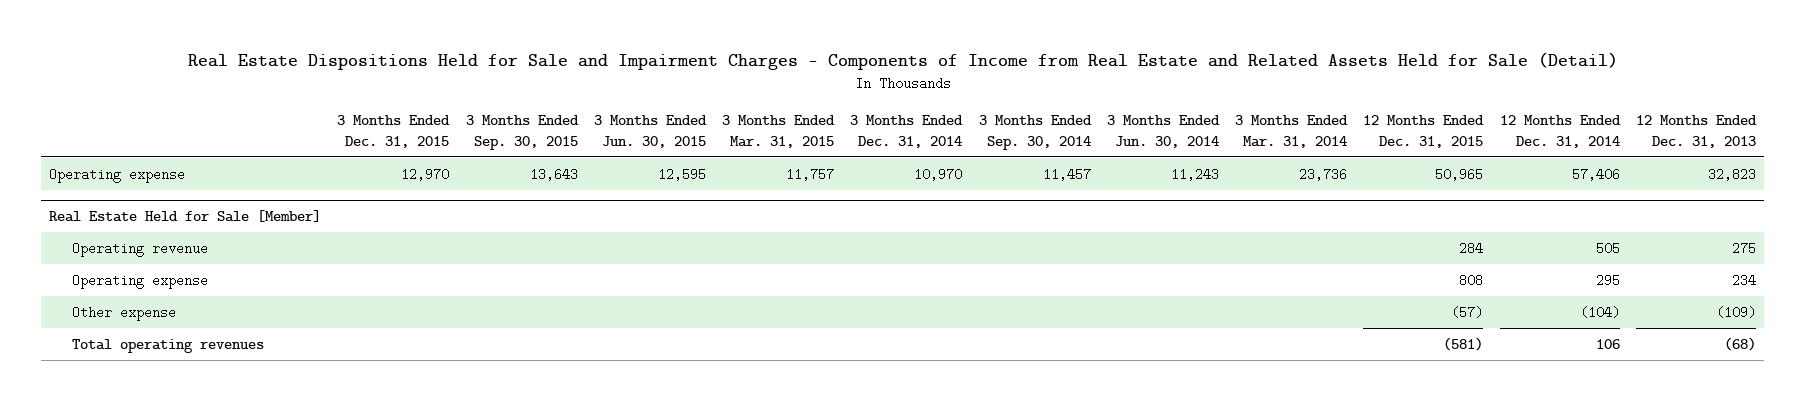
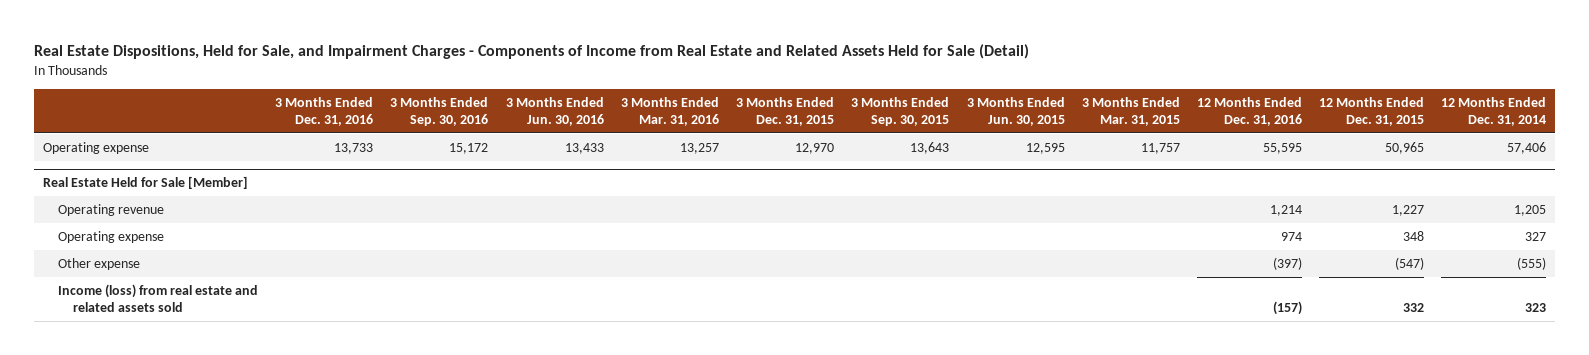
[187,52,1618,71] Real Estate Dispositions Held for Sale and Impairment Charges - Components of Income from Real Estate and Related Assets Held for Sale (Detail) -> [34,43,1030,59] Real Estate Dispositions, Held for Sale, and Impairment Charges - Components of Income from Real Estate and Related Assets Held for Sale (Detail)
[850,115,964,148] 3 Months Ended Dec. 31, 2014 -> none
[978,115,1092,150] 3 Months Ended Sep. 30, 2014 -> none
[1106,115,1220,148] 3 Months Ended Jun. 30, 2014 -> none
[1235,115,1349,148] 3 Months Ended Mar. 31, 2014 -> none
[1635,115,1757,148] 12 Months Ended Dec. 31, 2013 -> none
none -> [275,97,374,126] 3 Months Ended Dec. 31, 2016
none -> [390,97,489,126] 3 Months Ended Sep. 30, 2016
none -> [505,97,604,126] 3 Months Ended Jun. 30, 2016
none -> [620,97,719,126] 3 Months Ended Mar. 31, 2016
none -> [1197,97,1303,126] 12 Months Ended Dec. 31, 2016
[71,338,264,353] Total operating revenues -> none
[1459,241,1484,255] 284 -> [1392,205,1425,217] 1,227
[1595,241,1620,255] 505 -> [1514,205,1547,217] 1,205
[1459,273,1484,287] 808 -> [1403,231,1425,242] 348
[1595,273,1620,287] 295 -> [1525,232,1547,242] 327
[1451,305,1484,319] (57) -> [1395,257,1425,271] (547)
[1579,305,1620,319] (104) -> [1517,257,1547,271] (555)
none -> [57,284,258,312] Income (loss) from real estate and related assets sold

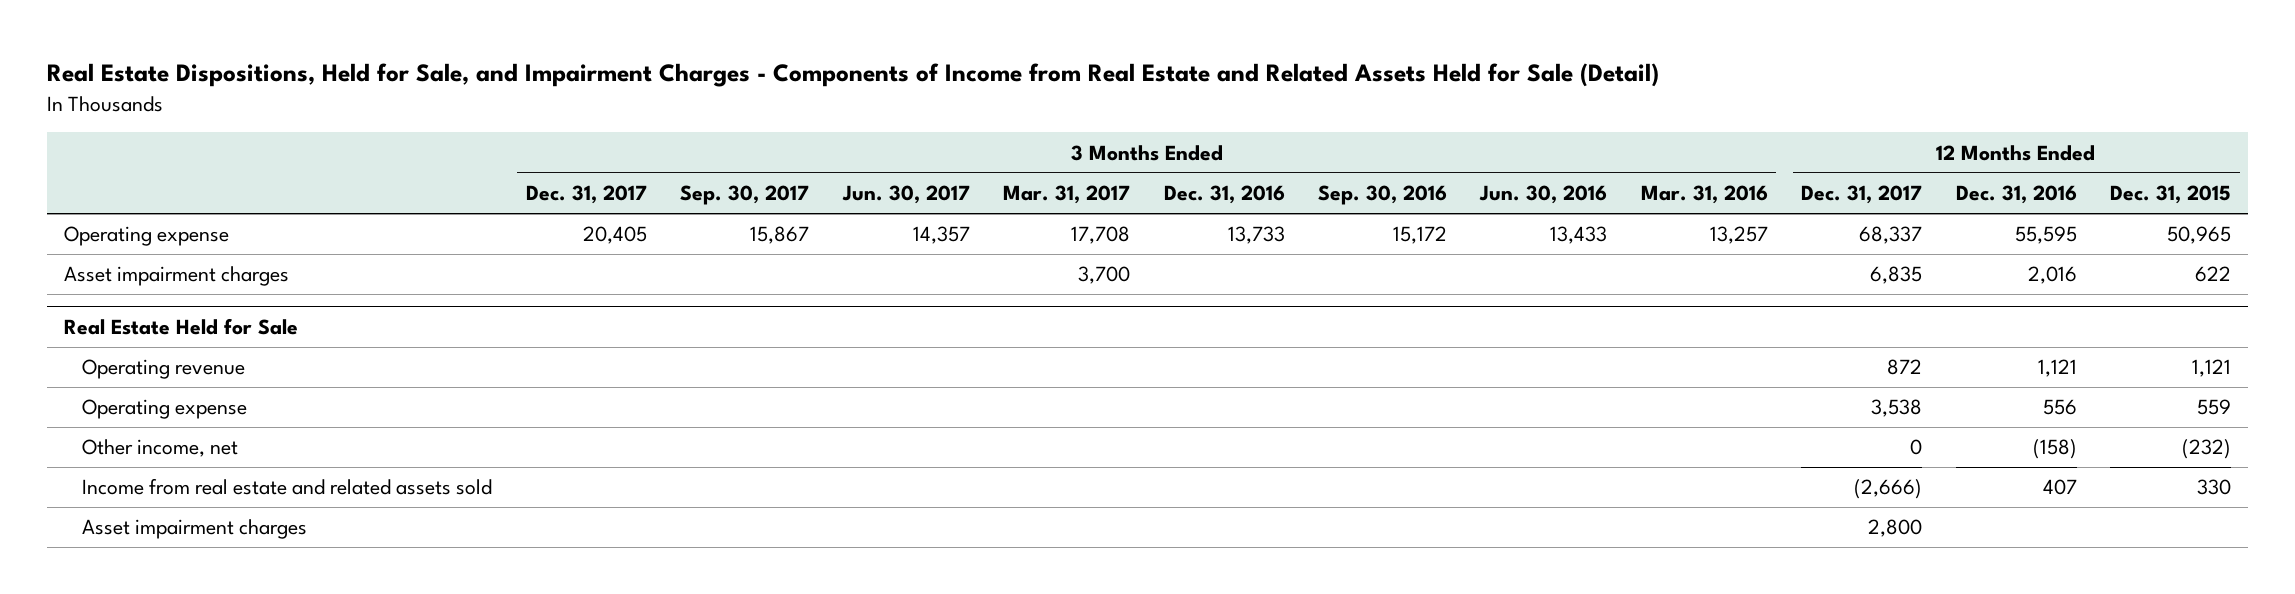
[736,97,835,126] 3 Months Ended Dec. 31, 2015 -> none
[851,97,950,126] 3 Months Ended Sep. 30, 2015 -> none
[966,97,1065,126] 3 Months Ended Jun. 30, 2015 -> none
[1081,97,1180,126] 3 Months Ended Mar. 31, 2015 -> none
[1441,97,1547,126] 12 Months Ended Dec. 31, 2014 -> none
none -> [525,185,647,205] Dec. 31, 2017
none -> [680,185,810,206] Sep. 30, 2017
none -> [841,185,970,205] Jun. 30, 2017
none -> [1003,185,1131,205] Mar. 31, 2017
none -> [1801,185,1923,205] Dec. 31, 2017
none -> [64,266,290,287] Asset impairment charges
[42,176,248,190] Real Estate Held for Sale [Member] -> [64,317,299,335] Real Estate Held for Sale
[1270,205,1303,217] 1,214 -> [2037,359,2077,378] 1,121
[1392,205,1425,217] 1,227 -> [2192,359,2232,378] 1,121
[1281,232,1303,242] 974 -> [2042,399,2077,416] 556
[1403,231,1425,242] 348 -> [2197,399,2232,416] 559
[57,258,140,271] Other expense -> [82,439,239,458] Other income, net
[1273,257,1303,271] (397) -> [2032,439,2077,460] (158)
[1395,257,1425,271] (547) -> [2182,439,2232,460] (232)
[57,284,258,312] Income (loss) from real estate and related assets sold -> [82,478,493,496] Income from real estate and related assets sold
[1273,300,1303,315] (157) -> [2042,479,2077,496] 407
[1403,302,1425,312] 332 -> [2197,479,2232,496] 330
none -> [82,519,308,540] Asset impairment charges

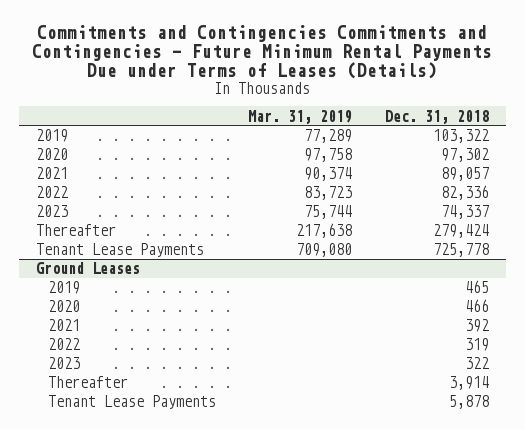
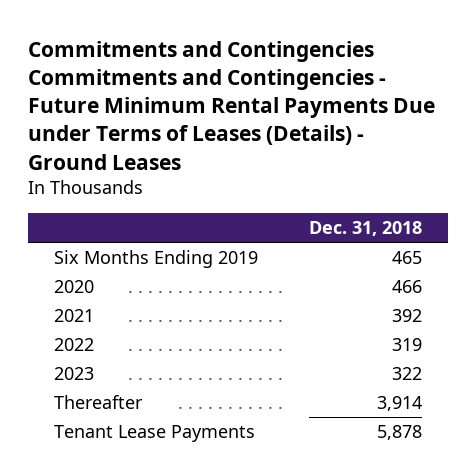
[32,24,493,80] Commitments and Contingencies Commitments and Contingencies - Future Minimum Rental Payments Due under Terms of Leases (Details) -> [28,40,436,170] Commitments and Contingencies Commitments and Contingencies - Future Minimum Rental Payments Due under Terms of Leases (Details) - Ground Leases
[248,109,353,124] Mar. 31, 2019 -> none
[35,148,68,161] 2020 -> none
[35,167,68,180] 2021 -> none
[35,186,68,199] 2022 -> none
[35,205,68,218] 2023 -> none
[35,224,116,237] Thereafter -> none
[35,243,204,258] Tenant Lease Payments -> none
[35,262,140,275] Ground Leases -> none
[47,281,80,295] 2019 -> none
[35,129,68,143] 2019 -> [53,250,258,269] Six Months Ending 2019
[433,129,490,144] 103,322 -> [392,251,423,265] 465

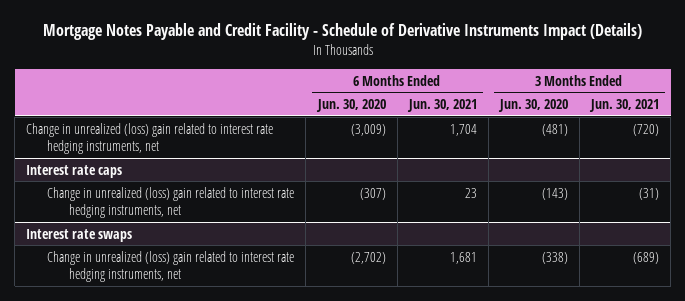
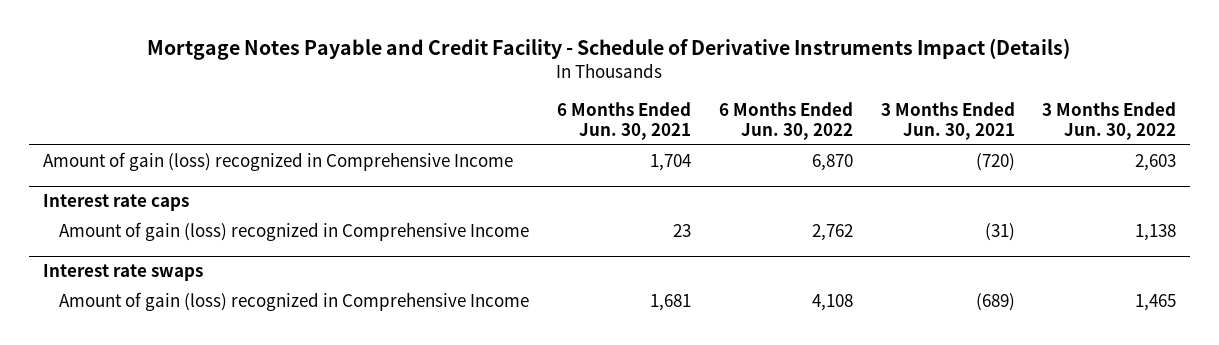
[315,98,386,112] Jun. 30, 2020 -> none
[497,98,568,112] Jun. 30, 2020 -> none
none -> [718,101,853,141] 6 Months Ended Jun. 30, 2022
none -> [1042,101,1177,141] 3 Months Ended Jun. 30, 2022
[26,122,274,155] Change in unrealized (loss) gain related to interest rate hedging instruments, net -> [42,152,513,172] Amount of gain (loss) recognized in Comprehensive Income
[47,186,295,219] Change in unrealized (loss) gain related to interest rate hedging instruments, net -> [59,222,530,242] Amount of gain (loss) recognized in Comprehensive Income
[47,250,295,283] Change in unrealized (loss) gain related to interest rate hedging instruments, net -> [59,292,530,312] Amount of gain (loss) recognized in Comprehensive Income

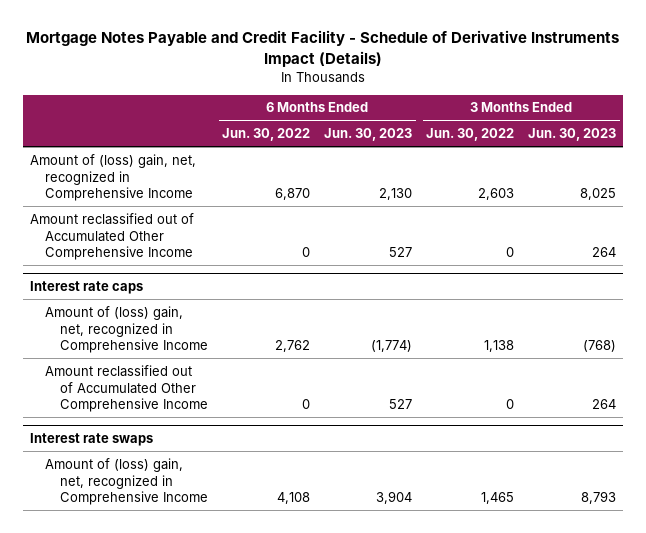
[557,101,692,141] 6 Months Ended Jun. 30, 2021 -> none
[880,101,1015,141] 3 Months Ended Jun. 30, 2021 -> none
none -> [324,128,413,142] Jun. 30, 2023
none -> [528,128,617,142] Jun. 30, 2023
[42,152,513,172] Amount of gain (loss) recognized in Comprehensive Income -> [29,153,196,202] Amount of (loss) gain, net, recognized in Comprehensive Income
none -> [29,212,194,261] Amount reclassified out of Accumulated Other Comprehensive Income
[59,222,530,242] Amount of gain (loss) recognized in Comprehensive Income -> [45,305,209,354] Amount of (loss) gain, net, recognized in Comprehensive Income
none -> [45,364,209,413] Amount reclassified out of Accumulated Other Comprehensive Income
[59,292,530,312] Amount of gain (loss) recognized in Comprehensive Income -> [45,457,209,506] Amount of (loss) gain, net, recognized in Comprehensive Income

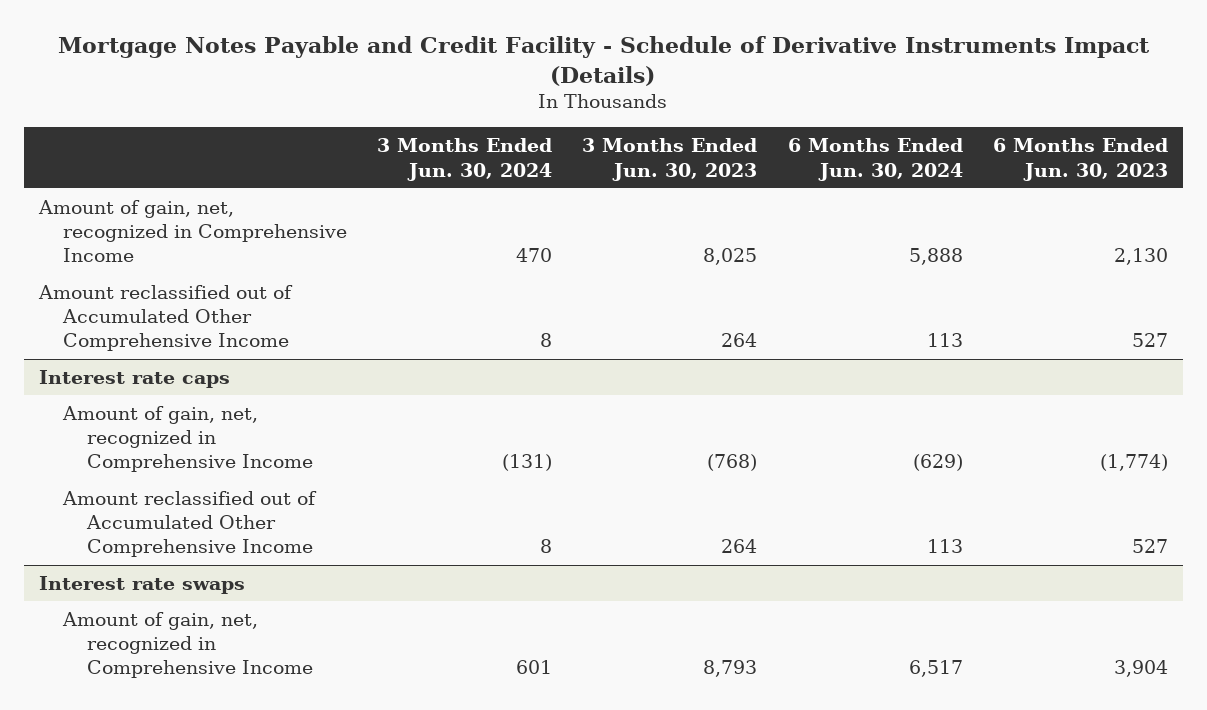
[222,128,311,142] Jun. 30, 2022 -> none
[426,128,515,142] Jun. 30, 2022 -> none
none -> [377,138,553,181] 3 Months Ended Jun. 30, 2024
none -> [787,138,963,181] 6 Months Ended Jun. 30, 2024
[29,153,196,202] Amount of (loss) gain, net, recognized in Comprehensive Income -> [38,199,347,263] Amount of gain, net, recognized in Comprehensive Income
[45,305,209,354] Amount of (loss) gain, net, recognized in Comprehensive Income -> [61,405,313,473] Amount of gain, net, recognized in Comprehensive Income
[45,457,209,506] Amount of (loss) gain, net, recognized in Comprehensive Income -> [61,611,313,679] Amount of gain, net, recognized in Comprehensive Income

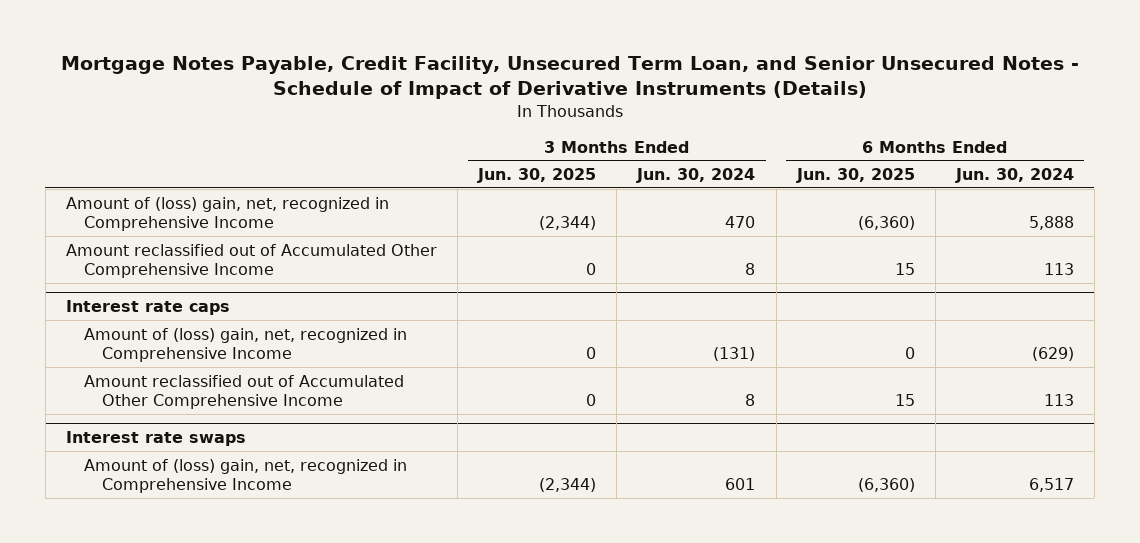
[58,36,1151,86] Mortgage Notes Payable and Credit Facility - Schedule of Derivative Instruments Impact (Details) -> [60,56,1079,100] Mortgage Notes Payable, Credit Facility, Unsecured Term Loan, and Senior Unsecured Notes - Schedule of Impact of Derivative Instruments (Details)
[582,138,758,181] 3 Months Ended Jun. 30, 2023 -> none
[992,138,1168,181] 6 Months Ended Jun. 30, 2023 -> none
none -> [477,167,597,183] Jun. 30, 2025
none -> [795,167,915,183] Jun. 30, 2025
[38,199,347,263] Amount of gain, net, recognized in Comprehensive Income -> [65,196,389,232] Amount of (loss) gain, net, recognized in Comprehensive Income
[61,405,313,473] Amount of gain, net, recognized in Comprehensive Income -> [83,327,407,363] Amount of (loss) gain, net, recognized in Comprehensive Income
[61,611,313,679] Amount of gain, net, recognized in Comprehensive Income -> [83,458,407,494] Amount of (loss) gain, net, recognized in Comprehensive Income

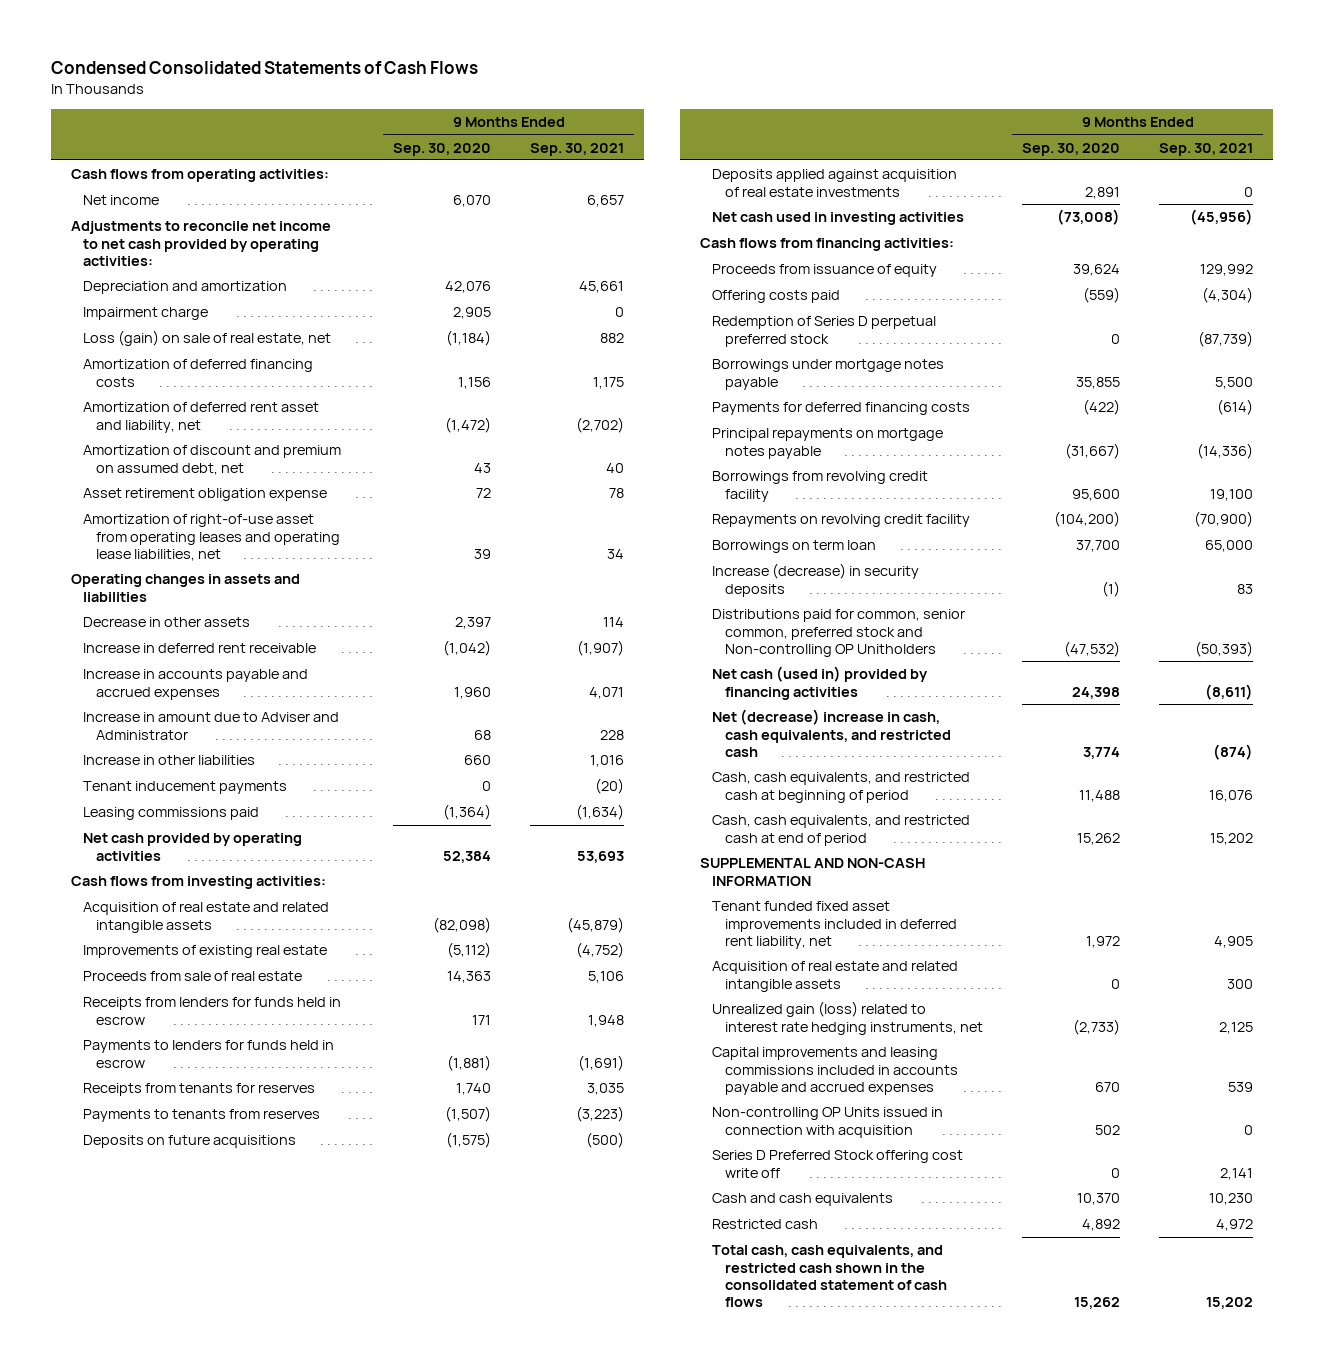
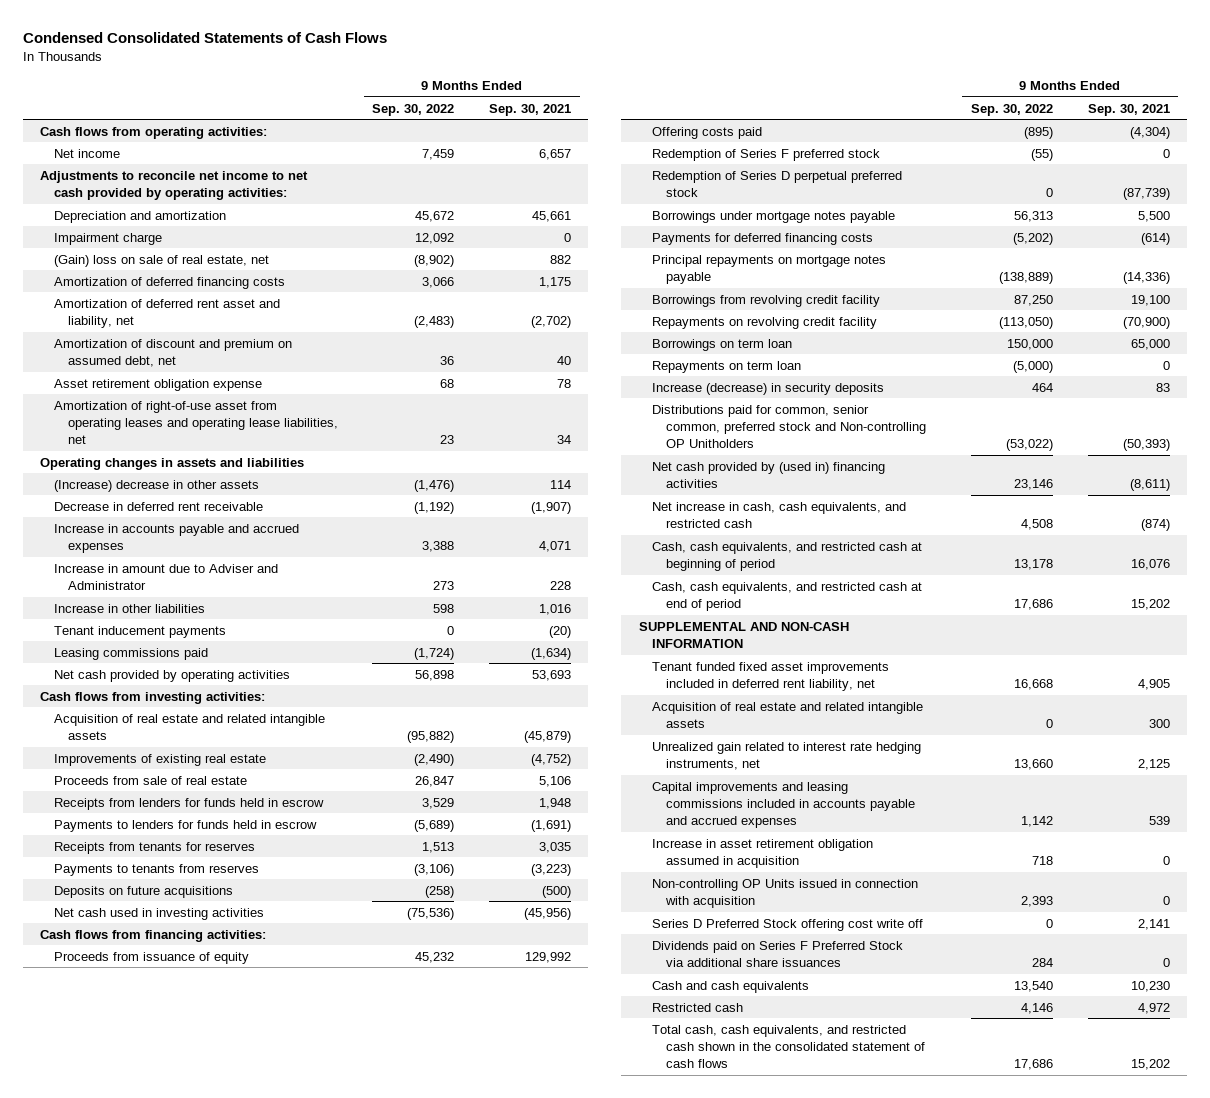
[393,142,492,156] Sep. 30, 2020 -> none
none -> [372,103,455,116] Sep. 30, 2022
[83,330,332,347] Loss (gain) on sale of real estate, net -> [53,254,269,267] (Gain) loss on sale of real estate, net
[83,617,251,628] Decrease in other assets -> [53,479,259,492] (Increase) decrease in other assets
[83,643,317,654] Increase in deferred rent receivable -> [53,501,263,511] Decrease in deferred rent receivable
[712,169,958,197] Deposits applied against acquisition of real estate investments -> none
none -> [652,148,881,161] Redemption of Series F preferred stock
none -> [652,360,802,373] Repayments on term loan
[712,666,929,700] Net cash (used in) provided by financing activities -> [652,461,886,488] Net cash provided by (used in) financing activities
[712,709,951,757] Net (decrease) increase in cash, cash equivalents, and restricted cash -> [652,501,907,528] Net increase in cash, cash equivalents, and restricted cash
[712,1001,983,1035] Unrealized gain (loss) related to interest rate hedging instruments, net -> [652,741,922,770] Unrealized gain related to interest rate hedging instruments, net
none -> [652,838,874,868] Increase in asset retirement obligation assumed in acquisition
none -> [652,940,904,967] Dividends paid on Series F Preferred Stock via additional share issuances

